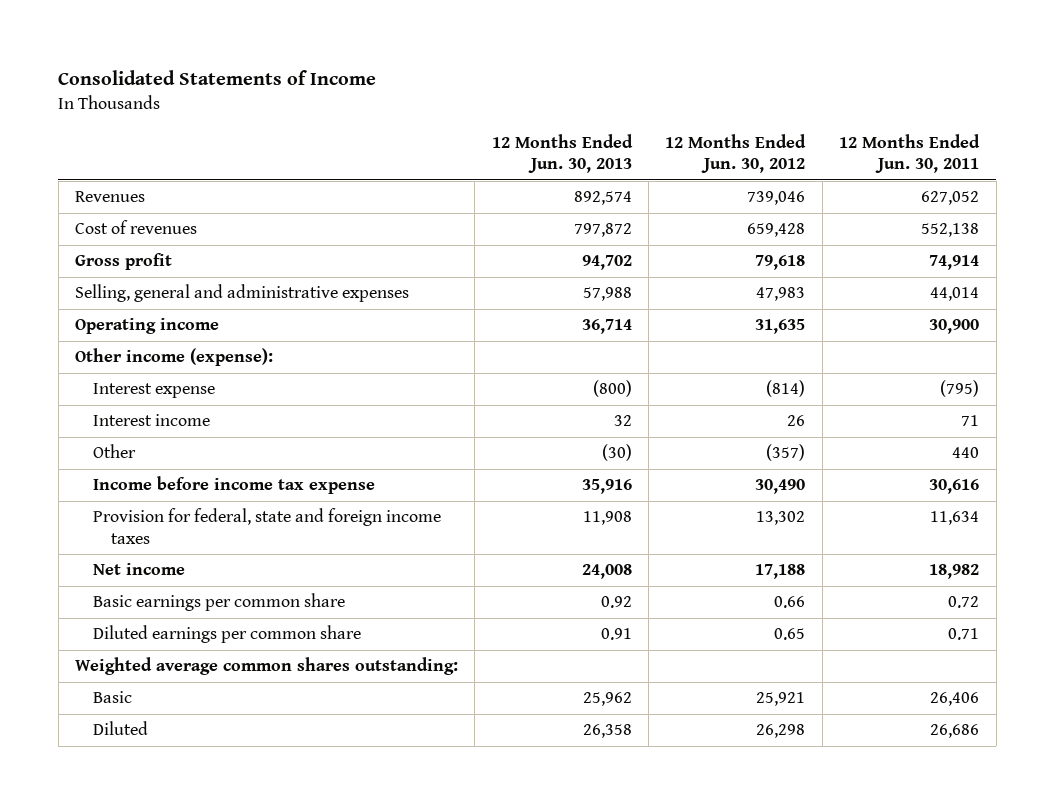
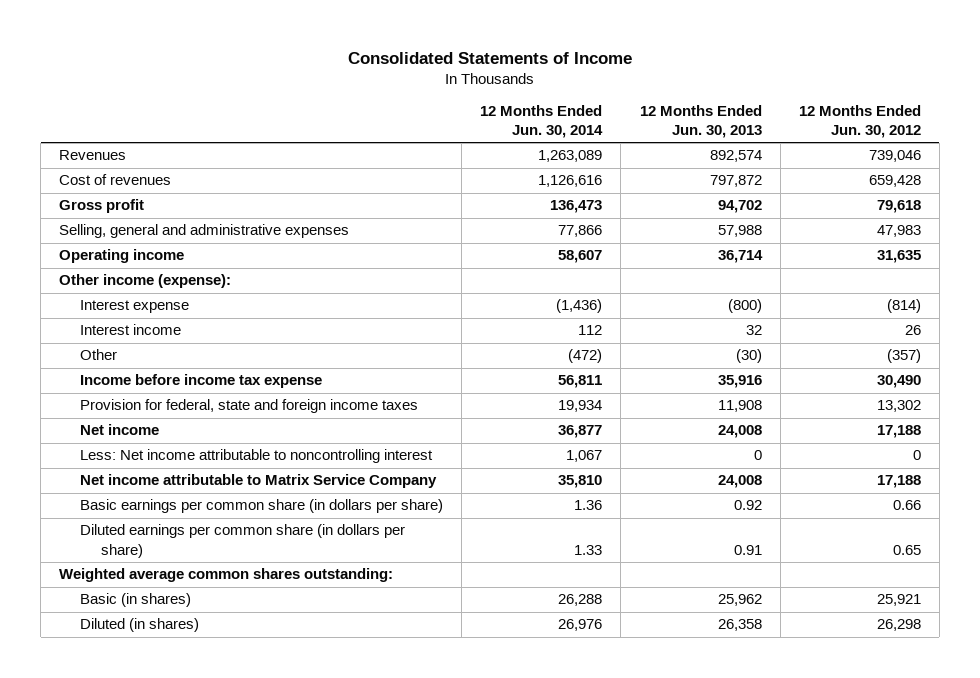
[839,133,981,174] 12 Months Ended Jun. 30, 2011 -> none
none -> [480,104,604,138] 12 Months Ended Jun. 30, 2014
none -> [80,449,434,464] Less: Net income attributable to noncontrolling interest
none -> [80,474,438,489] Net income attributable to Matrix Service Company
[92,593,345,612] Basic earnings per common share -> [80,499,444,514] Basic earnings per common share (in dollars per share)
[92,625,361,644] Diluted earnings per common share -> [80,524,406,558] Diluted earnings per common share (in dollars per share)
[92,691,132,704] Basic -> [80,593,192,608] Basic (in shares)
[92,721,148,736] Diluted -> [80,618,200,633] Diluted (in shares)

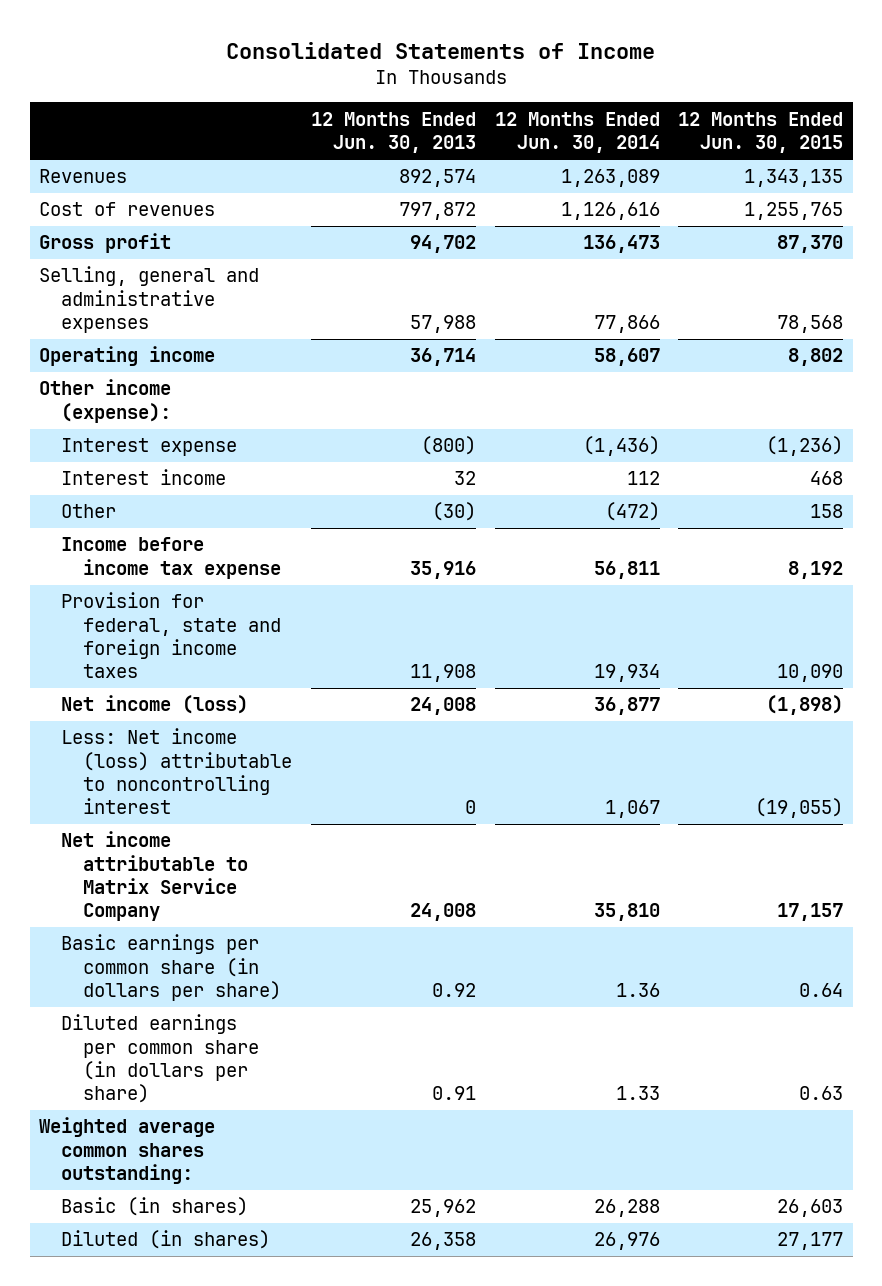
[798,104,921,138] 12 Months Ended Jun. 30, 2012 -> none
none -> [678,111,844,154] 12 Months Ended Jun. 30, 2015
[80,424,160,436] Net income -> [61,695,249,715] Net income (loss)
[80,449,434,464] Less: Net income attributable to noncontrolling interest -> [61,728,293,815] Less: Net income (loss) attributable to noncontrolling interest

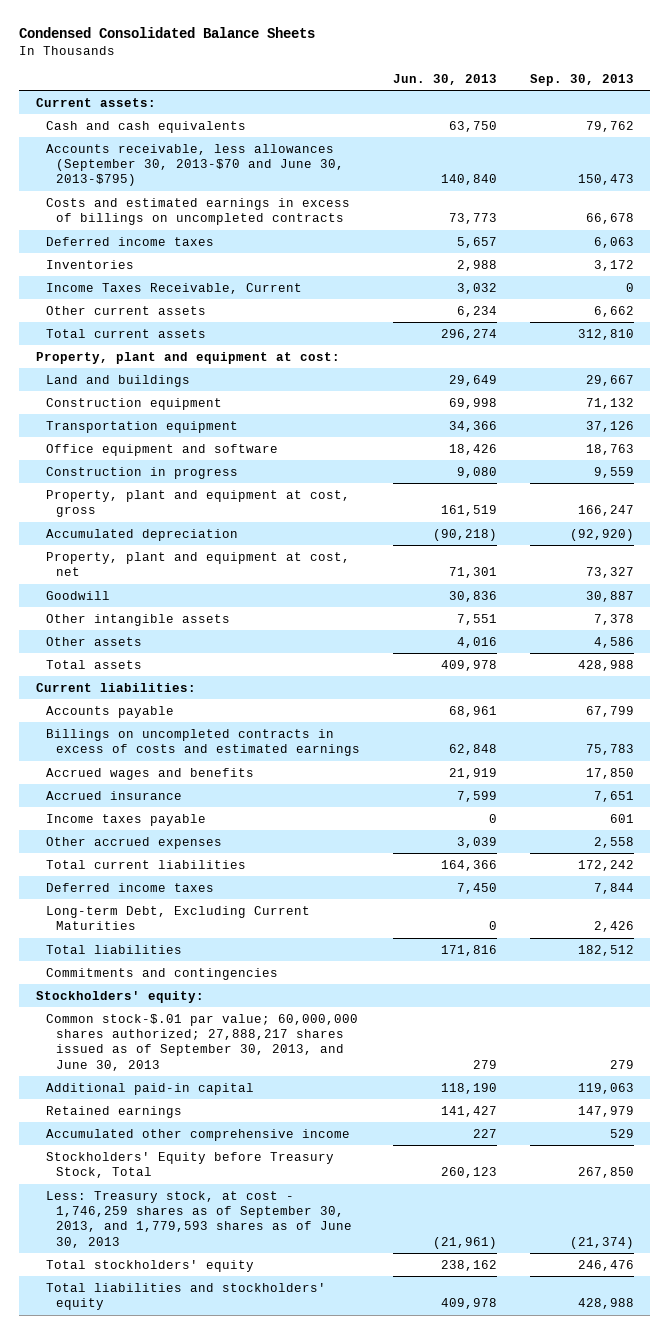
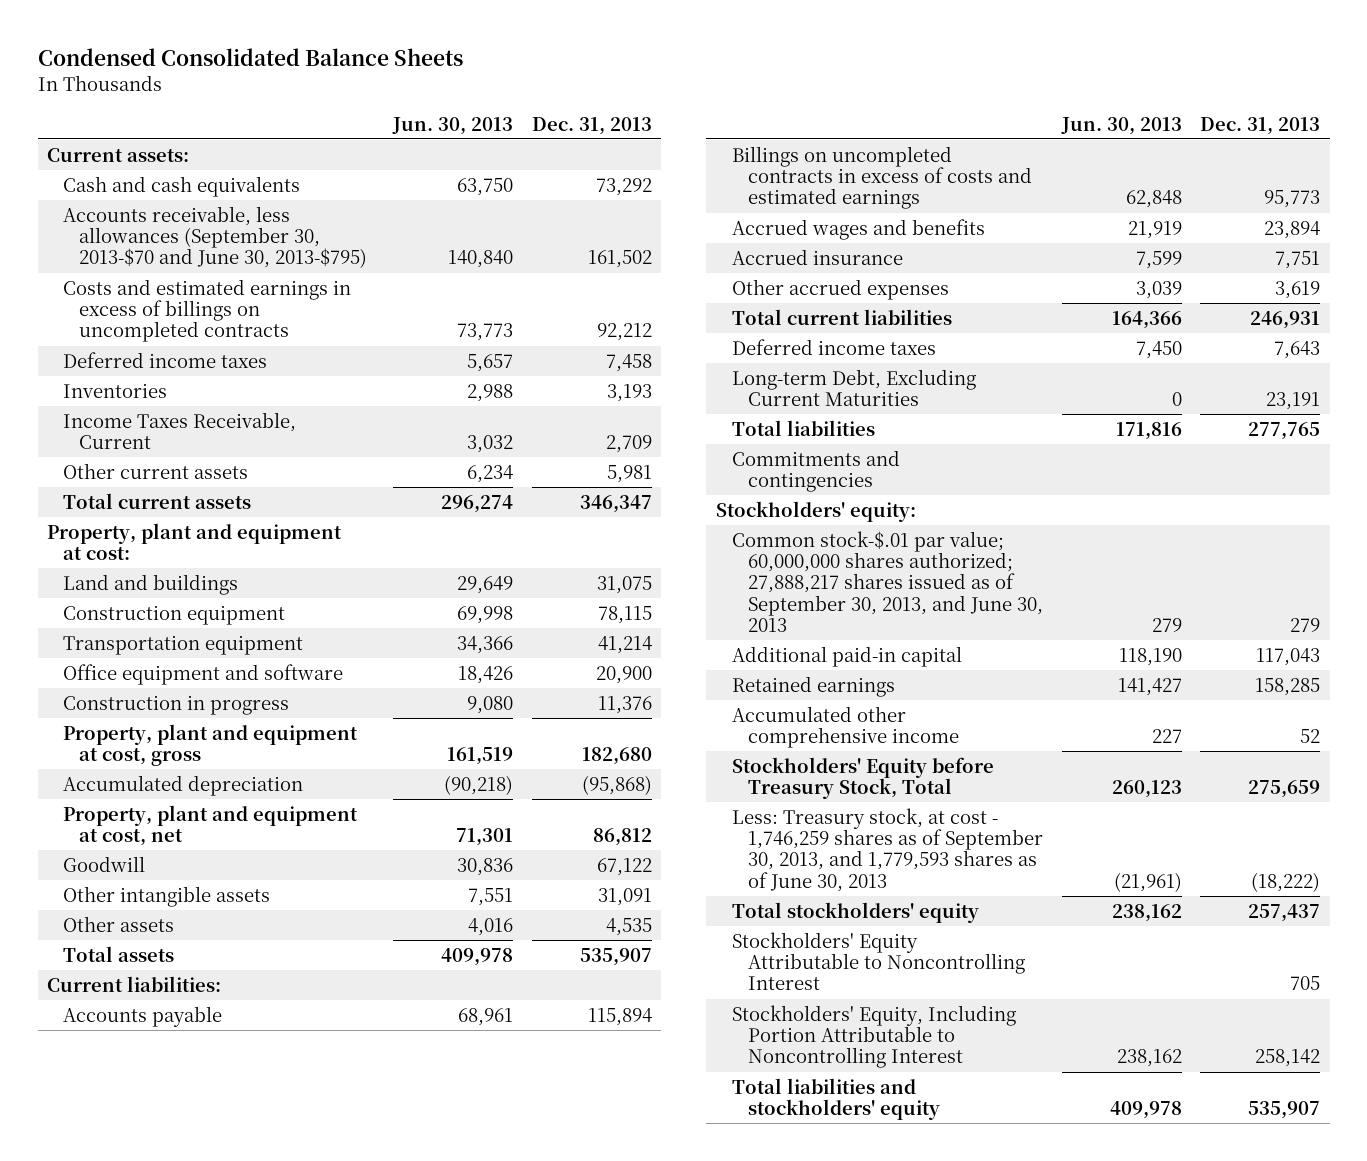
[529,73,634,86] Sep. 30, 2013 -> none
none -> [531,116,652,135] Dec. 31, 2013
[45,813,206,826] Income taxes payable -> none
none -> [732,931,1026,991] Stockholders' Equity Attributable to Noncontrolling Interest
none -> [732,1004,1017,1069] Stockholders' Equity, Including Portion Attributable to Noncontrolling Interest

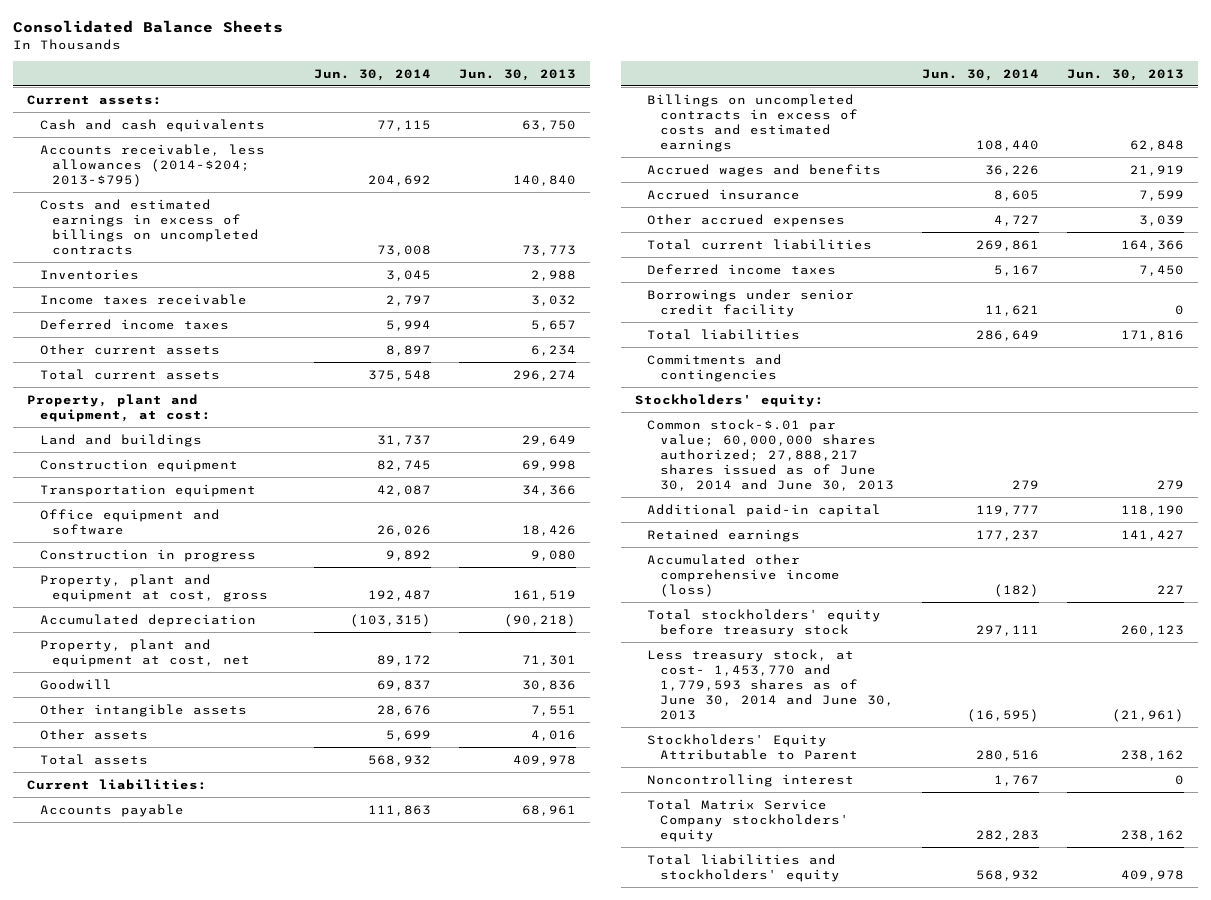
[37,47,463,66] Condensed Consolidated Balance Sheets -> [13,20,284,34] Consolidated Balance Sheets
[531,116,652,135] Dec. 31, 2013 -> none
none -> [314,68,432,81] Jun. 30, 2014
[63,205,368,269] Accounts receivable, less allowances (September 30, 2013-$70 and June 30, 2013-$795) -> [39,143,265,188] Accounts receivable, less allowances (2014-$204; 2013-$795)
[63,411,297,450] Income Taxes Receivable, Current -> [39,293,247,305] Income taxes receivable
[63,351,268,368] Deferred income taxes -> [39,318,229,330] Deferred income taxes
[46,522,342,561] Property, plant and equipment at cost: -> [27,393,211,422] Property, plant and equipment, at cost:
[732,368,977,407] Long-term Debt, Excluding Current Maturities -> none
none -> [647,288,855,317] Borrowings under senior credit facility
[732,530,1044,633] Common stock-$.01 par value; 60,000,000 shares authorized; 27,888,217 shares issued as of September 30, 2013, and June 30, 2013 -> [647,418,894,492] Common stock-$.01 par value; 60,000,000 shares authorized; 27,888,217 shares issued as of June 30, 2014 and June 30, 2013
[732,931,1026,991] Stockholders' Equity Attributable to Noncontrolling Interest -> none
[732,705,960,749] Accumulated other comprehensive income -> [647,553,840,598] Accumulated other comprehensive income (loss)
[732,756,995,800] Stockholders' Equity before Treasury Stock, Total -> [647,608,882,637] Total stockholders' equity before treasury stock
[732,807,1044,892] Less: Treasury stock, at cost - 1,746,259 shares as of September 30, 2013, and 1,779,593 shares as of June 30, 2013 -> [647,648,894,721] Less treasury stock, at cost- 1,453,770 and 1,779,593 shares as of June 30, 2014 and June 30, 2013
[732,901,980,923] Total stockholders' equity -> [647,733,858,760] Stockholders' Equity Attributable to Parent
none -> [647,773,855,787] Noncontrolling interest
[732,1004,1017,1069] Stockholders' Equity, Including Portion Attributable to Noncontrolling Interest -> [647,798,849,843] Total Matrix Service Company stockholders' equity

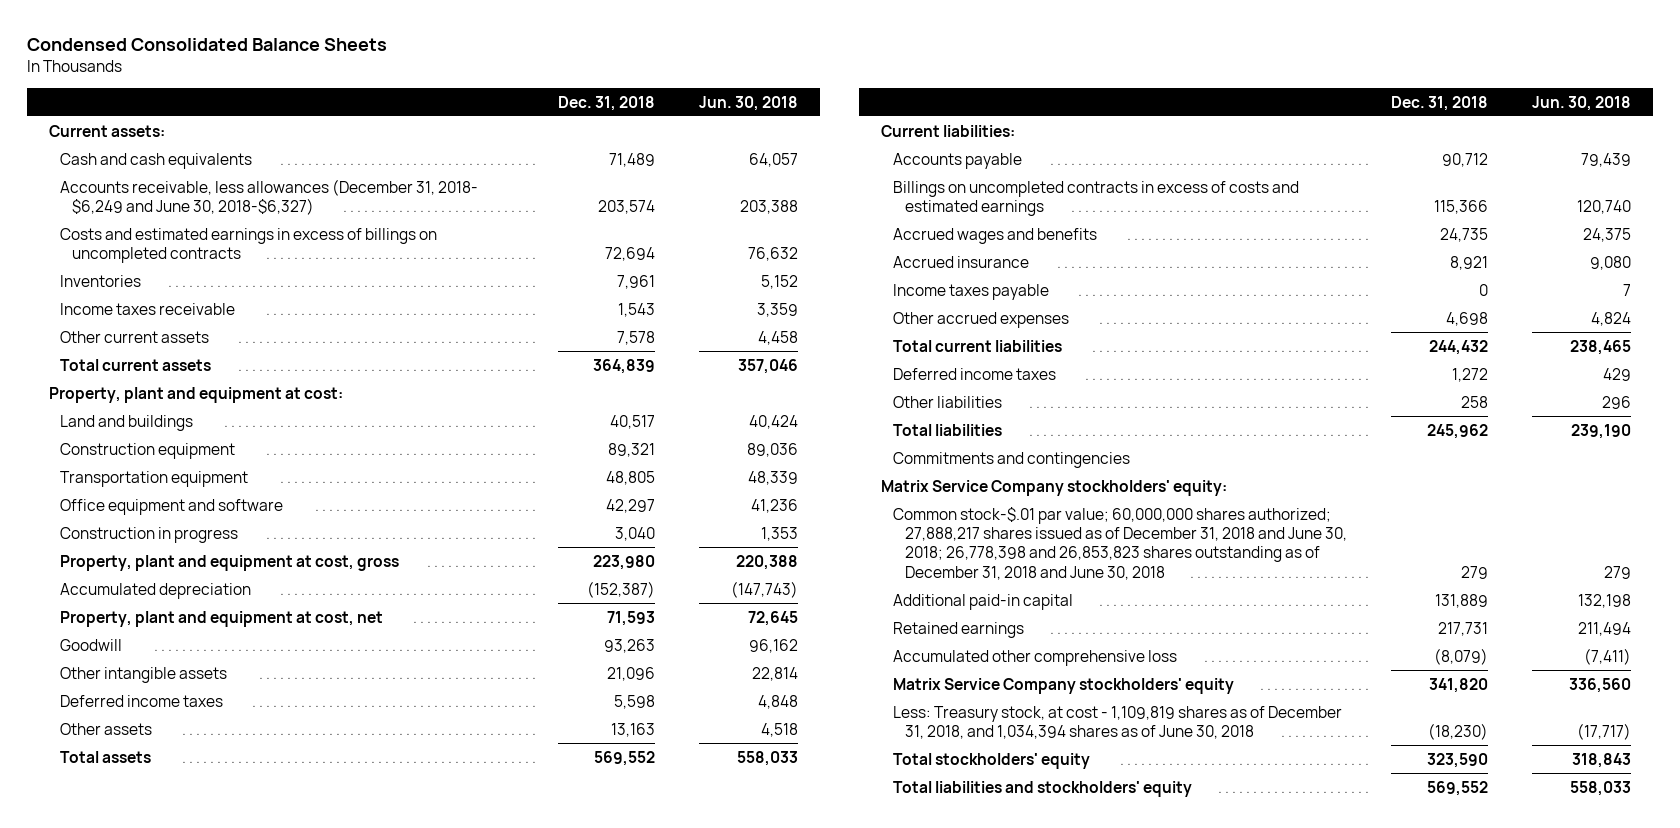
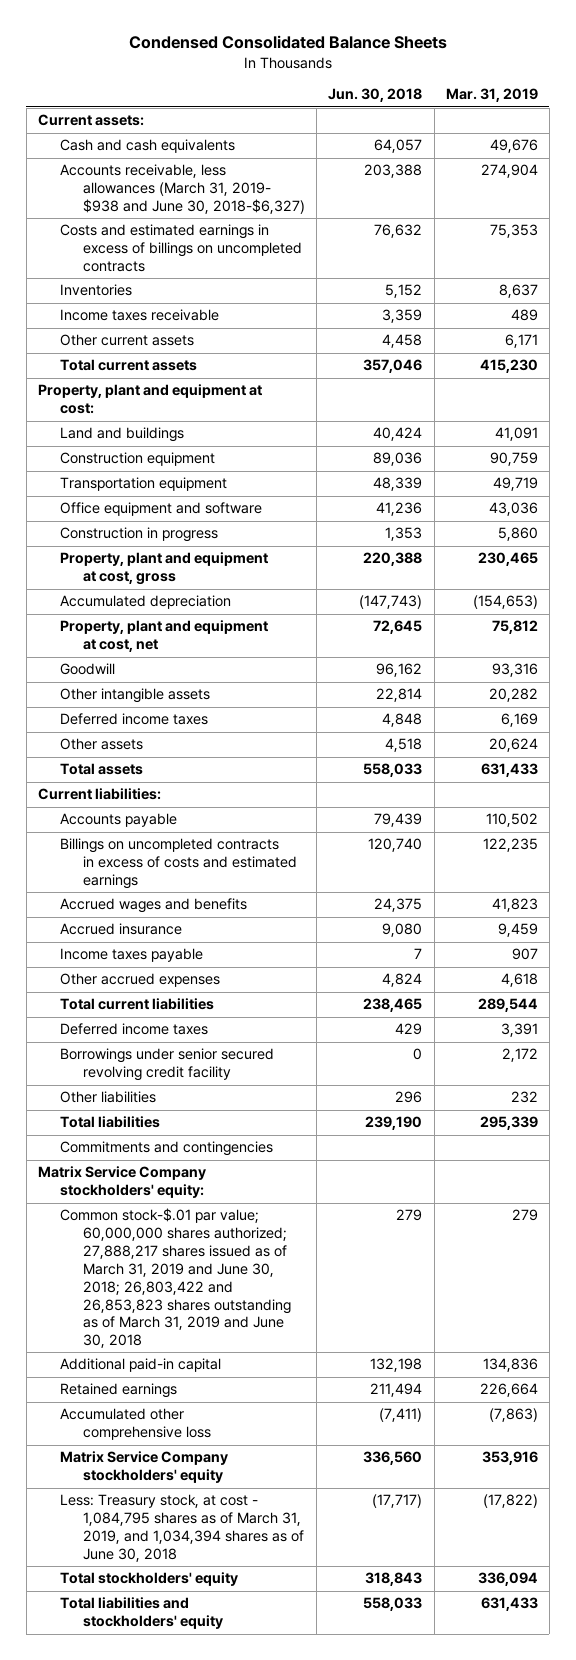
[558,95,656,111] Dec. 31, 2018 -> none
none -> [445,88,538,103] Mar. 31, 2019
[60,178,479,216] Accounts receivable, less allowances (December 31, 2018- $6,249 and June 30, 2018-$6,327) -> [60,164,305,215] Accounts receivable, less allowances (March 31, 2019- $938 and June 30, 2018-$6,327)
none -> [60,1048,275,1082] Borrowings under senior secured revolving credit facility
[893,506,1347,580] Common stock-$.01 par value; 60,000,000 shares authorized; 27,888,217 shares issued as of December 31, 2018 and June 30, 2018; 26,778,398 and 26,853,823 shares outstanding as of December 31, 2018 and June 30, 2018 -> [60,1208,291,1349] Common stock-$.01 par value; 60,000,000 shares authorized; 27,888,217 shares issued as of March 31, 2019 and June 30, 2018; 26,803,422 and 26,853,823 shares outstanding as of March 31, 2019 and June 30, 2018
[893,705,1343,740] Less: Treasury stock, at cost - 1,109,819 shares as of December 31, 2018, and 1,034,394 shares as of June 30, 2018 -> [60,1494,304,1562] Less: Treasury stock, at cost - 1,084,795 shares as of March 31, 2019, and 1,034,394 shares as of June 30, 2018

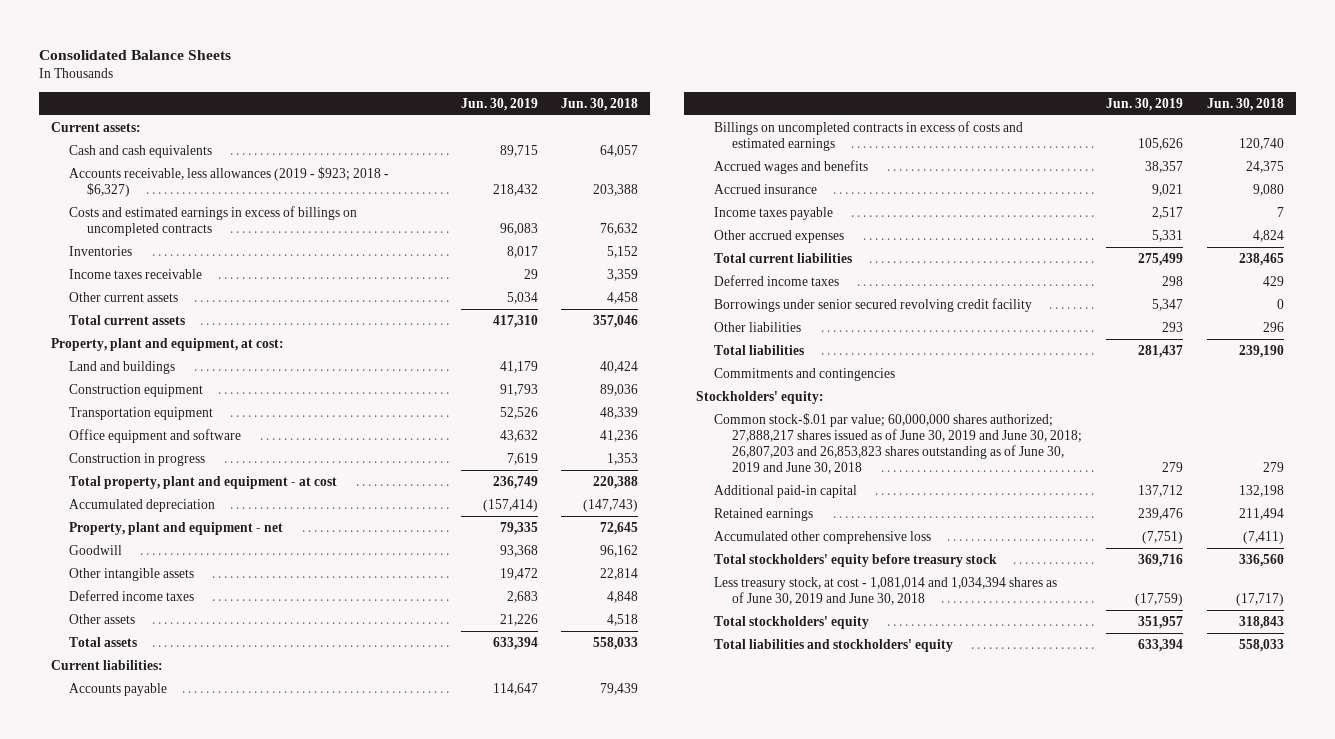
[128,35,447,50] Condensed Consolidated Balance Sheets -> [38,49,231,60] Consolidated Balance Sheets
[445,88,538,103] Mar. 31, 2019 -> none
none -> [460,97,538,111] Jun. 30, 2019
[60,164,305,215] Accounts receivable, less allowances (March 31, 2019- $938 and June 30, 2018-$6,327) -> [68,167,389,197] Accounts receivable, less allowances (2019 - $923; 2018 - $6,327)
[37,384,262,415] Property, plant and equipment at cost: -> [50,338,284,352] Property, plant and equipment, at cost:
[60,552,269,586] Property, plant and equipment at cost, gross -> [68,476,337,490] Total property, plant and equipment - at cost
[60,620,269,653] Property, plant and equipment at cost, net -> [68,522,283,536] Property, plant and equipment - net
[37,1166,206,1199] Matrix Service Company stockholders' equity: -> [696,391,825,405] Stockholders' equity:
[60,1208,291,1349] Common stock-$.01 par value; 60,000,000 shares authorized; 27,888,217 shares issued as of March 31, 2019 and June 30, 2018; 26,803,422 and 26,853,823 shares outstanding as of March 31, 2019 and June 30, 2018 -> [714,413,1083,474] Common stock-$.01 par value; 60,000,000 shares authorized; 27,888,217 shares issued as of June 30, 2019 and June 30, 2018; 26,807,203 and 26,853,823 shares outstanding as of June 30, 2019 and June 30, 2018
[60,1451,229,1484] Matrix Service Company stockholders' equity -> [714,554,998,568] Total stockholders' equity before treasury stock
[60,1494,304,1562] Less: Treasury stock, at cost - 1,084,795 shares as of March 31, 2019, and 1,034,394 shares as of June 30, 2018 -> [714,577,1058,605] Less treasury stock, at cost - 1,081,014 and 1,034,394 shares as of June 30, 2019 and June 30, 2018

